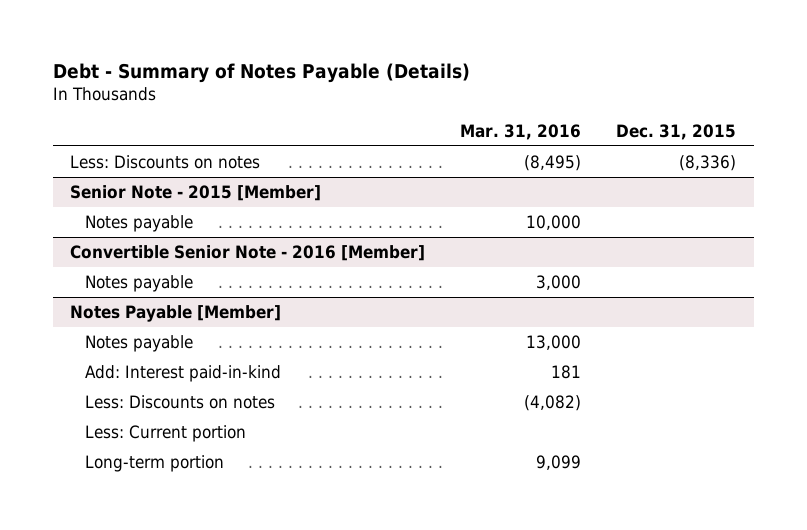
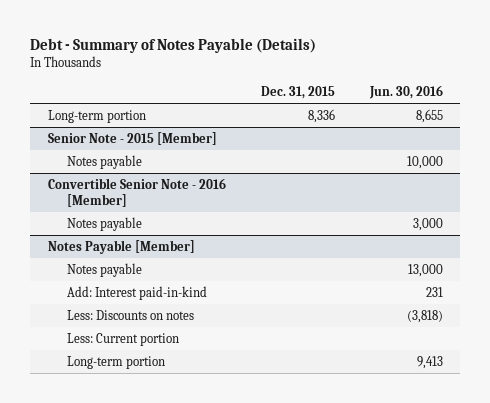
[460,124,582,141] Mar. 31, 2016 -> none
none -> [368,85,443,100] Jun. 30, 2016
[70,154,261,169] Less: Discounts on notes -> none
none -> [47,109,146,123] Long-term portion

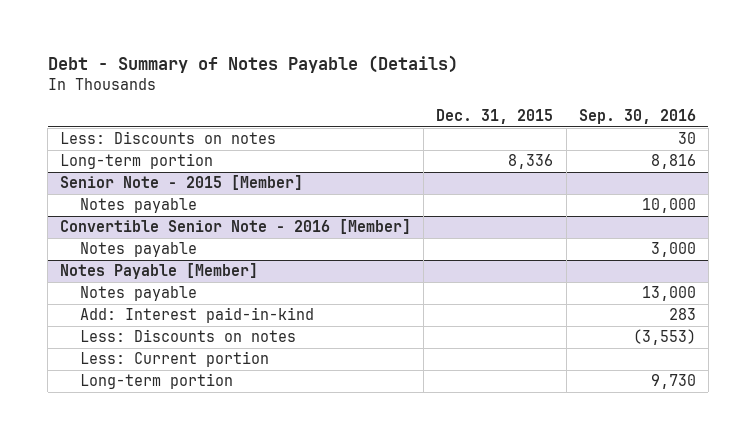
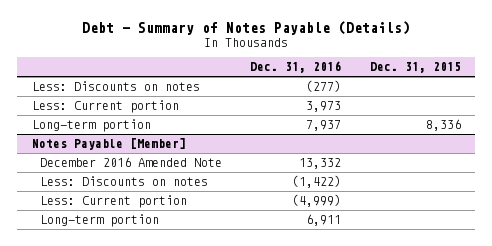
[578,108,696,124] Sep. 30, 2016 -> none
none -> [250,61,342,74] Dec. 31, 2016
none -> [31,100,179,114] Less: Current portion
[60,175,304,191] Senior Note - 2015 [Member] -> none
[80,198,198,214] Notes payable -> none
[60,219,412,235] Convertible Senior Note - 2016 [Member] -> none
[80,242,198,258] Notes payable -> none
[80,307,315,324] Add: Interest paid-in-kind -> none
[80,286,198,302] Notes payable -> [39,157,222,168] December 2016 Amended Note

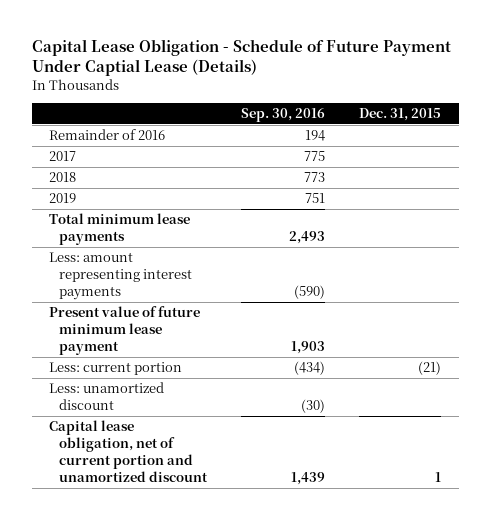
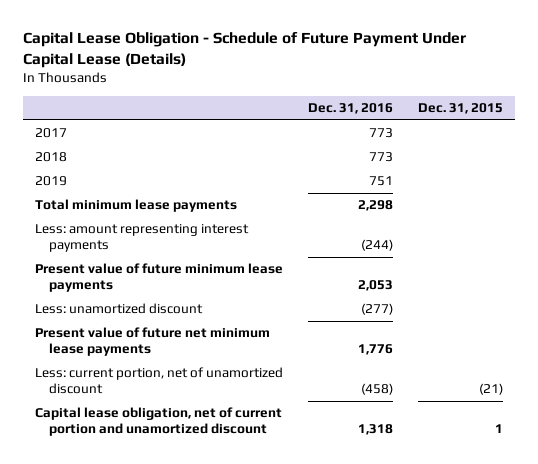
[31,39,451,77] Capital Lease Obligation - Schedule of Future Payment Under Captial Lease (Details) -> [22,32,466,69] Capital Lease Obligation - Schedule of Future Payment Under Capital Lease (Details)
[241,107,326,122] Sep. 30, 2016 -> none
none -> [307,103,393,115] Dec. 31, 2016
[49,129,166,141] Remainder of 2016 -> none
[49,362,183,376] Less: current portion -> none
[49,306,201,355] Present value of future minimum lease payment -> [35,263,284,293] Present value of future minimum lease payments
none -> [35,327,271,357] Present value of future net minimum lease payments
none -> [35,367,284,395] Less: current portion, net of unamortized discount

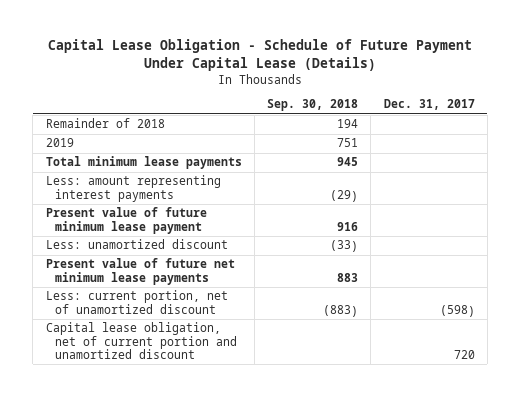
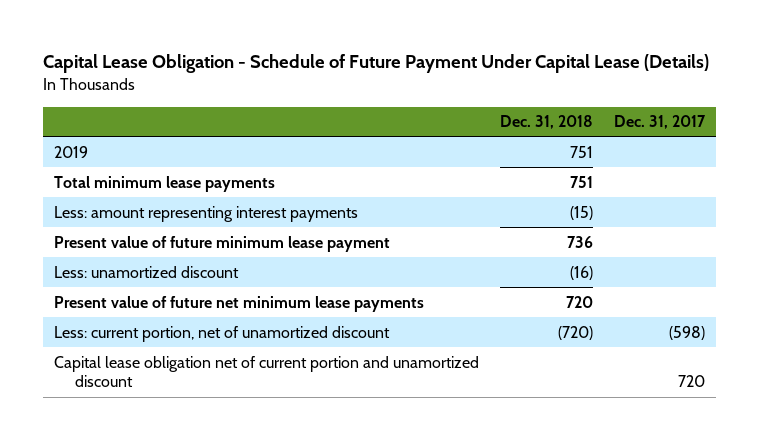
[267,99,359,112] Sep. 30, 2018 -> none
none -> [500,115,594,130] Dec. 31, 2018
[45,118,165,129] Remainder of 2018 -> none
[45,322,237,360] Capital lease obligation, net of current portion and unamortized discount -> [53,355,479,388] Capital lease obligation net of current portion and unamortized discount

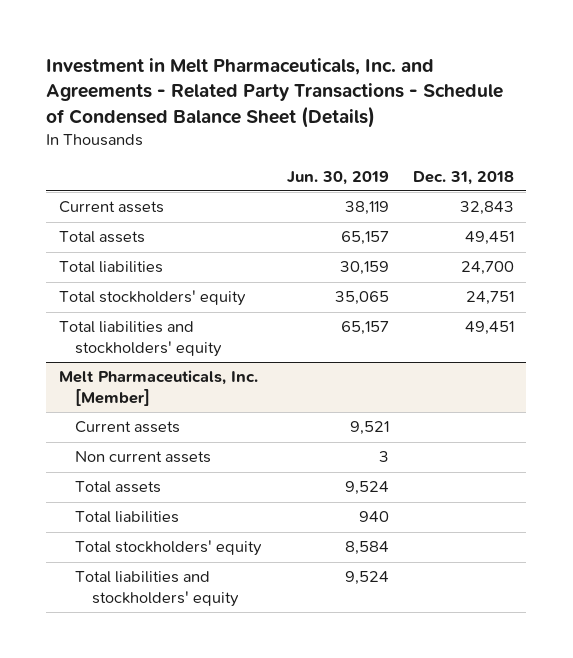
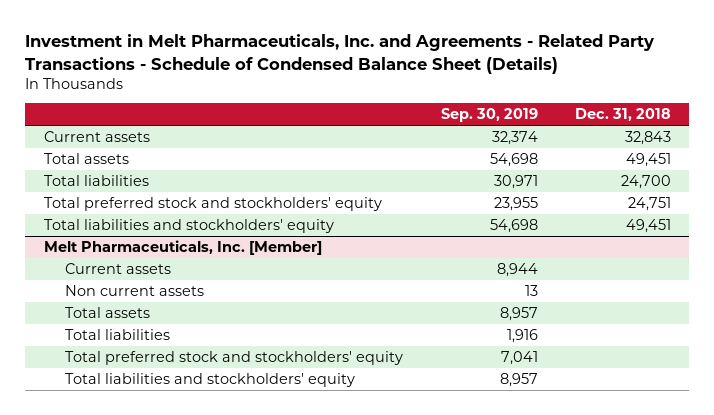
[286,170,389,185] Jun. 30, 2019 -> none
none -> [440,108,538,123] Sep. 30, 2019
[58,290,246,307] Total stockholders' equity -> [43,197,382,212] Total preferred stock and stockholders' equity
[75,540,263,557] Total stockholders' equity -> [65,351,404,366] Total preferred stock and stockholders' equity

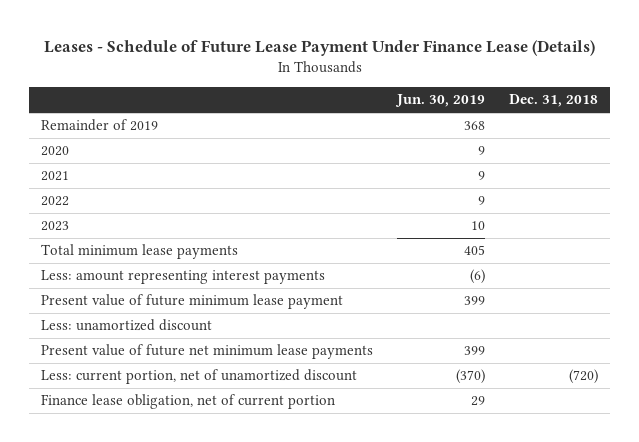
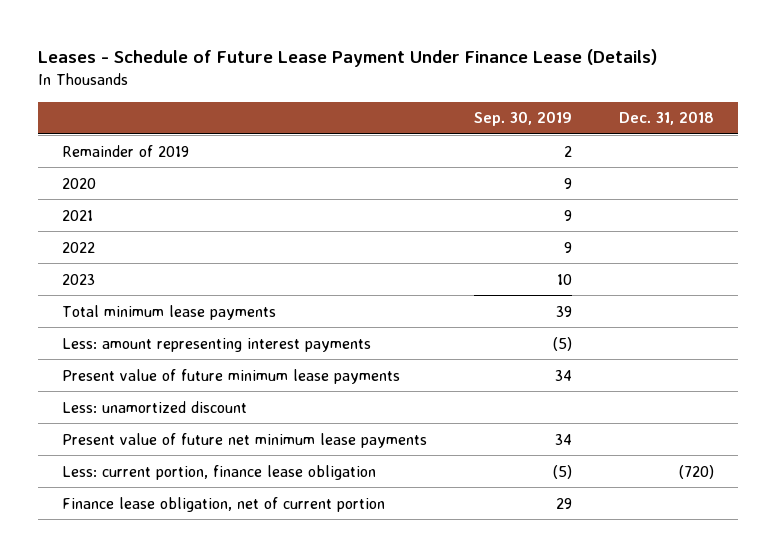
[395,94,486,108] Jun. 30, 2019 -> none
none -> [474,111,573,127] Sep. 30, 2019
[41,294,344,310] Present value of future minimum lease payment -> [61,368,400,384] Present value of future minimum lease payments
[41,369,358,385] Less: current portion, net of unamortized discount -> [61,464,376,480] Less: current portion, finance lease obligation

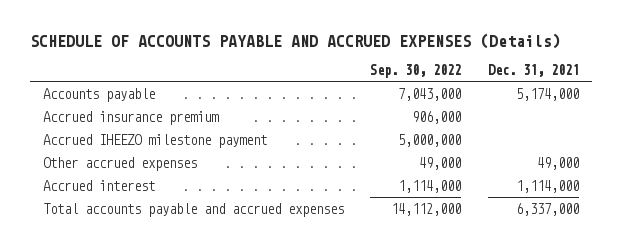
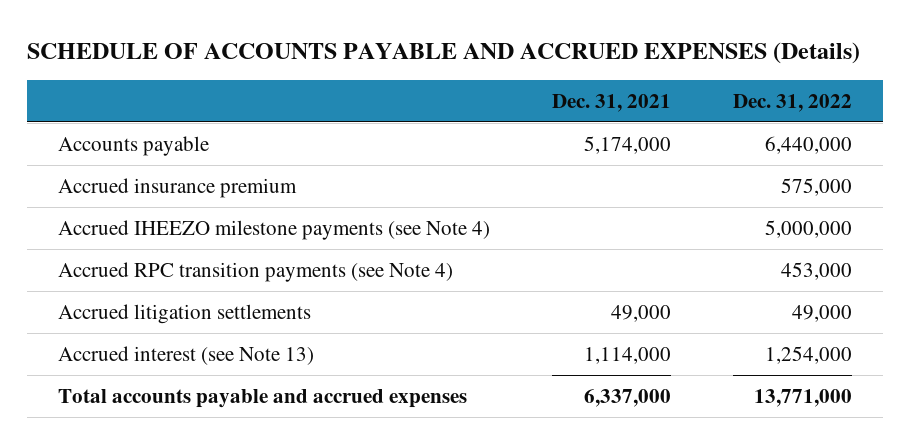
[370,63,462,78] Sep. 30, 2022 -> none
none -> [732,93,852,112] Dec. 31, 2022
[43,156,198,171] Other accrued expenses -> none
[43,133,268,148] Accrued IHEEZO milestone payment -> [57,219,490,240] Accrued IHEEZO milestone payments (see Note 4)
none -> [57,261,453,282] Accrued RPC transition payments (see Note 4)
none -> [57,303,311,324] Accrued litigation settlements
[43,179,156,191] Accrued interest -> [57,345,314,365] Accrued interest (see Note 13)

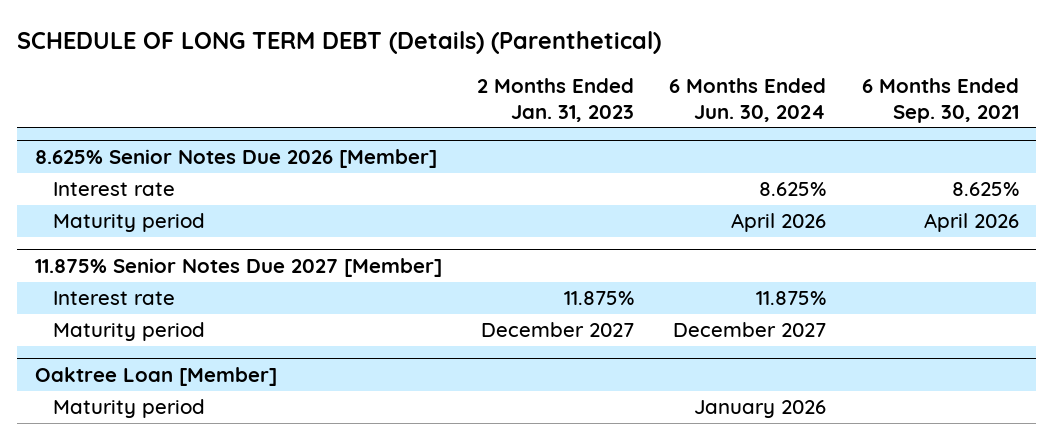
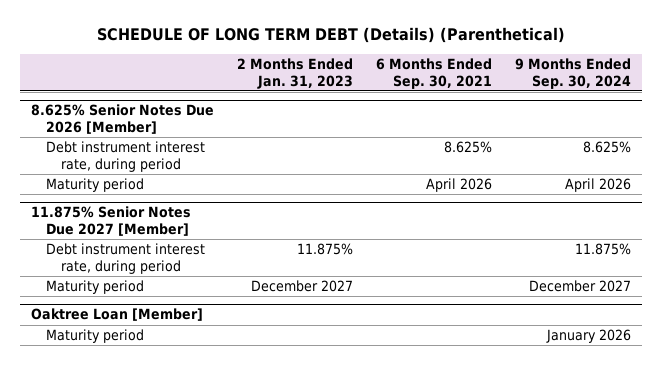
[669,77,827,122] 6 Months Ended Jun. 30, 2024 -> none
none -> [514,57,631,89] 9 Months Ended Sep. 30, 2024
[52,182,175,197] Interest rate -> [46,140,206,172] Debt instrument interest rate, during period
[52,291,175,306] Interest rate -> [46,242,206,274] Debt instrument interest rate, during period

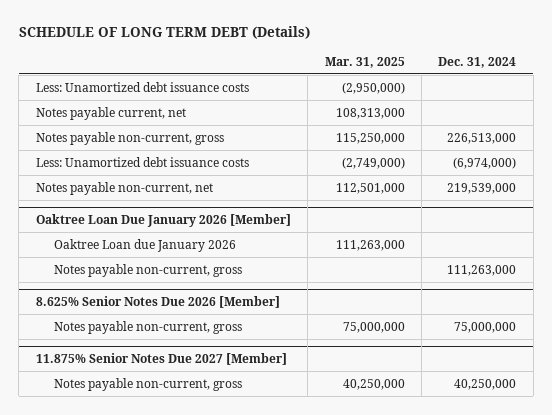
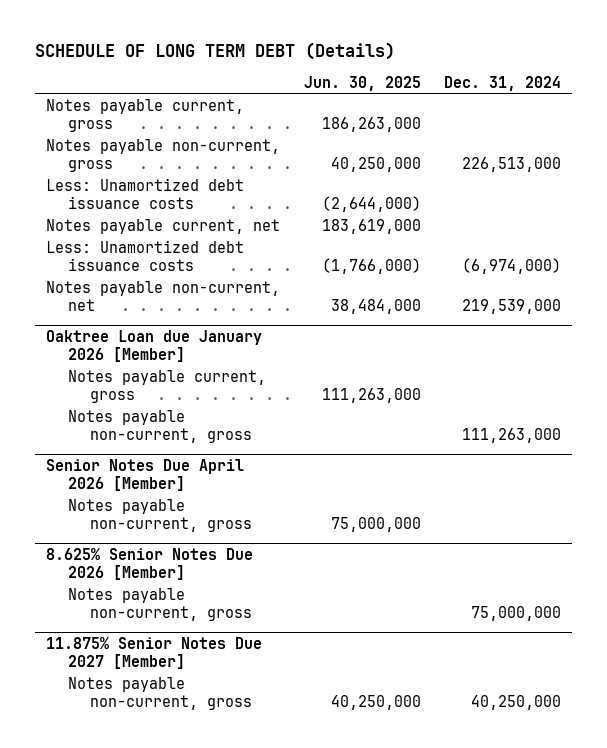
[324,56,405,68] Mar. 31, 2025 -> none
none -> [303,76,421,92] Jun. 30, 2025
none -> [46,99,245,133] Notes payable current, gross
[35,131,224,145] Notes payable non-current, gross -> [46,139,281,173] Notes payable non-current, gross
[35,214,291,228] Oaktree Loan Due January 2026 [Member] -> [46,330,263,363] Oaktree Loan due January 2026 [Member]
[54,238,237,252] Oaktree Loan due January 2026 -> [68,370,267,404] Notes payable current, gross
none -> [46,459,245,492] Senior Notes Due April 2026 [Member]
none -> [68,499,253,533] Notes payable non-current, gross

